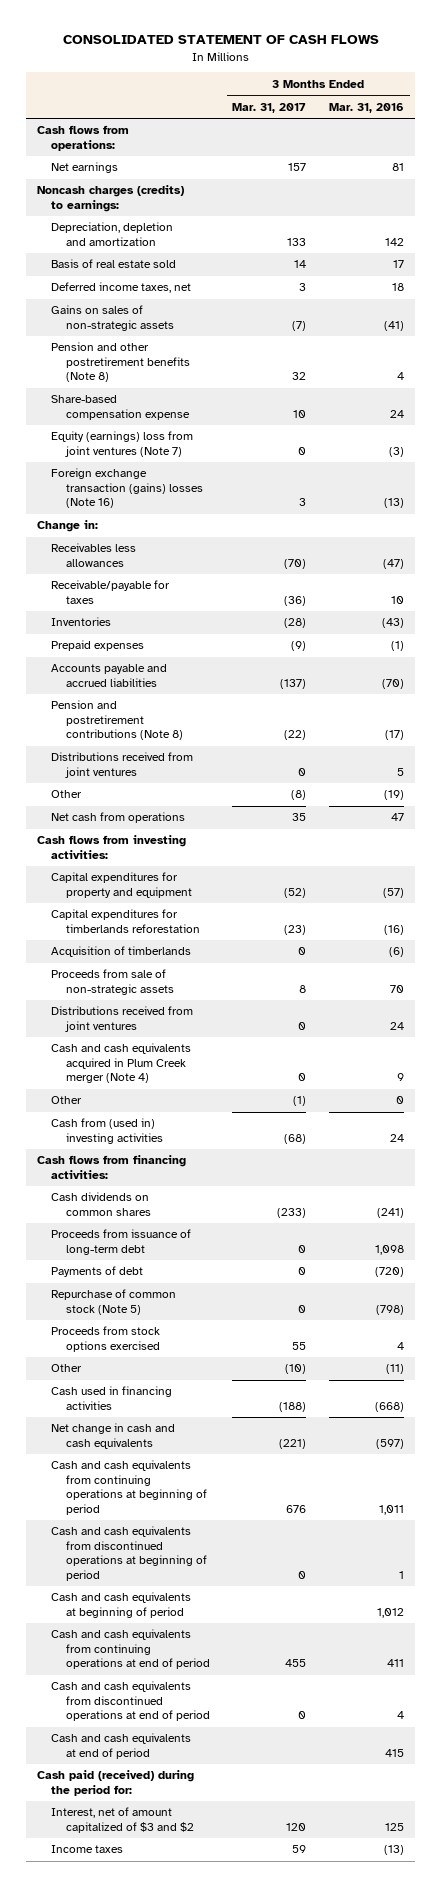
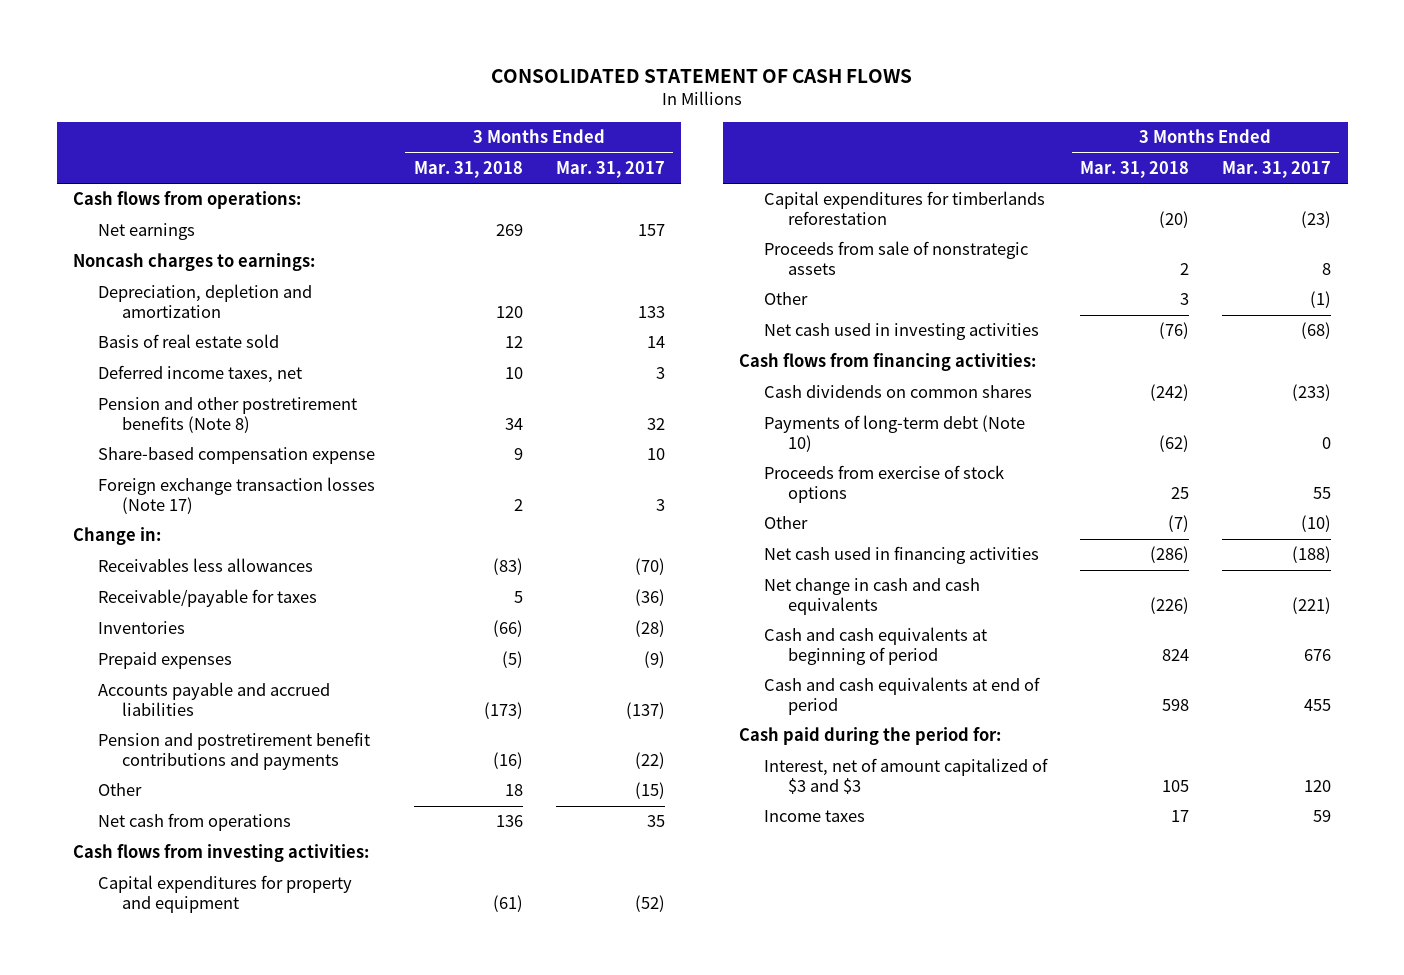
[328,102,404,113] Mar. 31, 2016 -> none
none -> [413,160,523,178] Mar. 31, 2018
[37,185,185,212] Noncash charges (credits) to earnings: -> [73,253,316,272] Noncash charges to earnings:
[51,305,174,331] Gains on sales of non-strategic assets -> none
[51,431,194,457] Equity (earnings) loss from joint ventures (Note 7) -> none
[51,468,203,509] Foreign exchange transaction (gains) losses (Note 16) -> [97,477,375,514] Foreign exchange transaction losses (Note 17)
[51,752,194,778] Distributions received from joint ventures -> none
[51,700,183,741] Pension and postretirement contributions (Note 8) -> [97,732,370,770] Pension and postretirement benefit contributions and payments
[291,790,307,801] (8) -> [634,782,665,800] (15)
[51,946,192,958] Acquisition of timberlands -> none
[51,1006,194,1032] Distributions received from joint ventures -> none
[51,1043,192,1084] Cash and cash equivalents acquired in Plum Creek merger (Note 4) -> none
[51,969,174,995] Proceeds from sale of non-strategic assets -> [763,241,1028,275] Proceeds from sale of nonstrategic assets
[51,1118,163,1144] Cash from (used in) investing activities -> [763,323,1039,341] Net cash used in investing activities
[51,1229,192,1255] Proceeds from issuance of long-term debt -> none
[51,1289,177,1315] Repurchase of common stock (Note 5) -> none
[51,1266,144,1278] Payments of debt -> [763,415,1025,452] Payments of long-term debt (Note 10)
[51,1326,161,1352] Proceeds from stock options exercised -> [763,465,1004,503] Proceeds from exercise of stock options
[51,1386,173,1410] Cash used in financing activities -> [763,546,1039,565] Net cash used in financing activities
[51,1526,207,1581] Cash and cash equivalents from discontinued operations at beginning of period -> none
[51,1592,192,1618] Cash and cash equivalents at beginning of period -> none
[51,1681,210,1722] Cash and cash equivalents from discontinued operations at end of period -> none
[51,1733,192,1759] Cash and cash equivalents at end of period -> none
[51,1460,207,1515] Cash and cash equivalents from continuing operations at beginning of period -> [763,627,987,665] Cash and cash equivalents at beginning of period
[51,1629,210,1670] Cash and cash equivalents from continuing operations at end of period -> [763,677,1040,715] Cash and cash equivalents at end of period
[37,1770,195,1796] Cash paid (received) during the period for: -> [739,727,1002,746] Cash paid during the period for:
[51,1807,194,1833] Interest, net of amount capitalized of $3 and $2 -> [763,758,1048,794] Interest, net of amount capitalized of $3 and $3

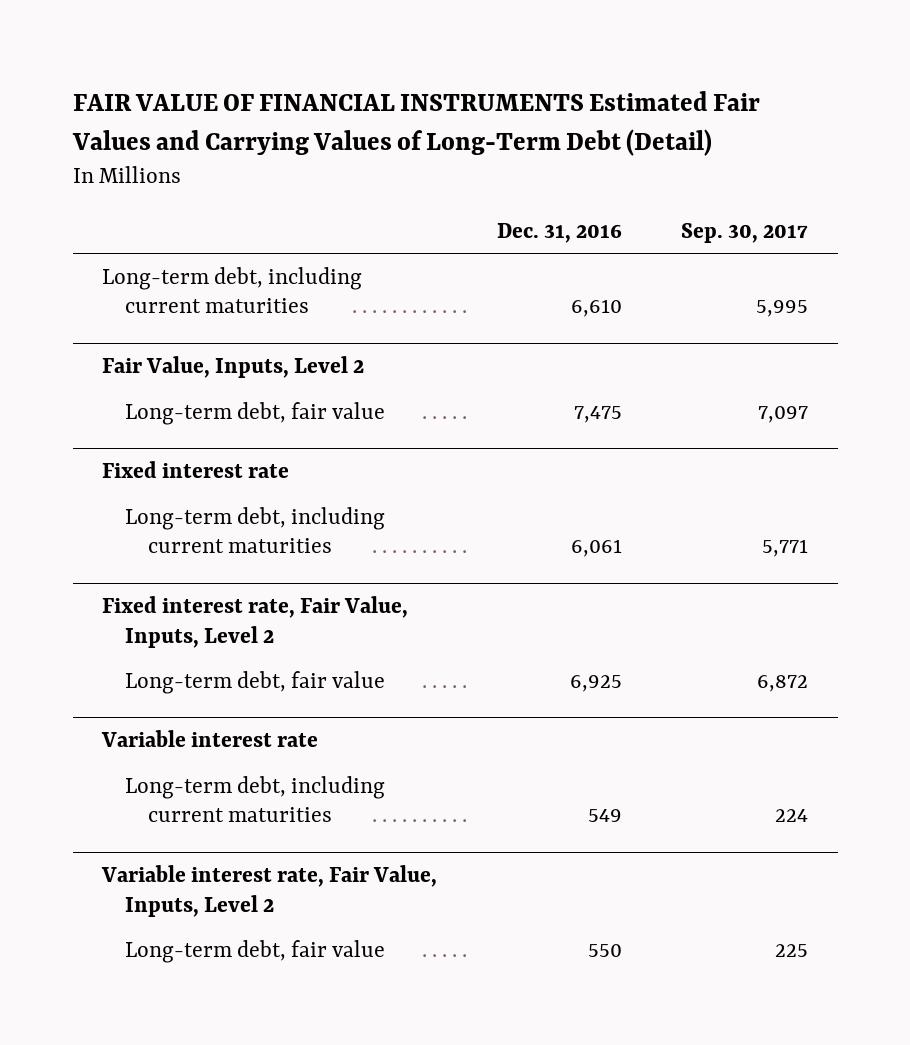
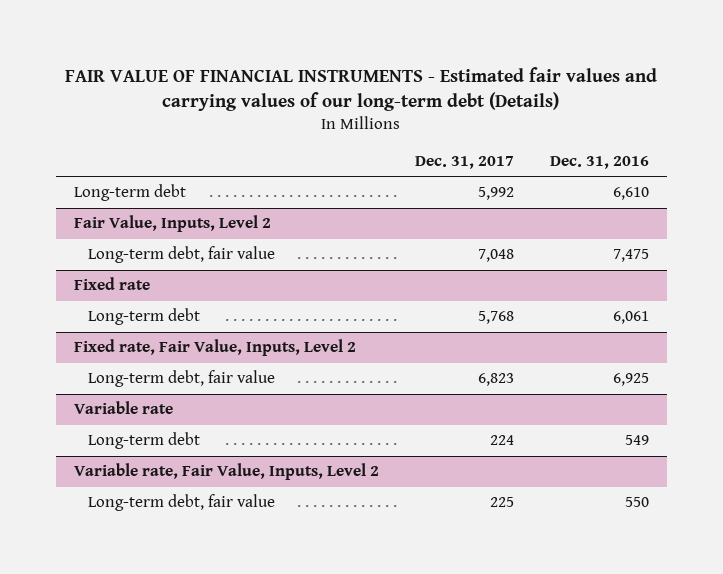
[71,91,760,156] FAIR VALUE OF FINANCIAL INSTRUMENTS Estimated Fair Values and Carrying Values of Long-Term Debt (Detail) -> [65,66,658,112] FAIR VALUE OF FINANCIAL INSTRUMENTS - Estimated fair values and carrying values of our long-term debt (Details)
[681,222,809,243] Sep. 30, 2017 -> none
none -> [414,156,514,170] Dec. 31, 2017
[102,266,363,314] Long-term debt, including current maturities -> [74,184,187,202] Long-term debt
[102,461,290,479] Fixed interest rate -> [74,277,151,291] Fixed rate
[125,506,386,554] Long-term debt, including current maturities -> [87,308,200,326] Long-term debt
[102,596,409,648] Fixed interest rate, Fair Value, Inputs, Level 2 -> [74,339,357,357] Fixed rate, Fair Value, Inputs, Level 2
[101,730,319,748] Variable interest rate -> [74,401,174,415] Variable rate
[125,775,386,823] Long-term debt, including current maturities -> [87,432,200,450] Long-term debt
[101,865,438,917] Variable interest rate, Fair Value, Inputs, Level 2 -> [74,463,380,481] Variable rate, Fair Value, Inputs, Level 2

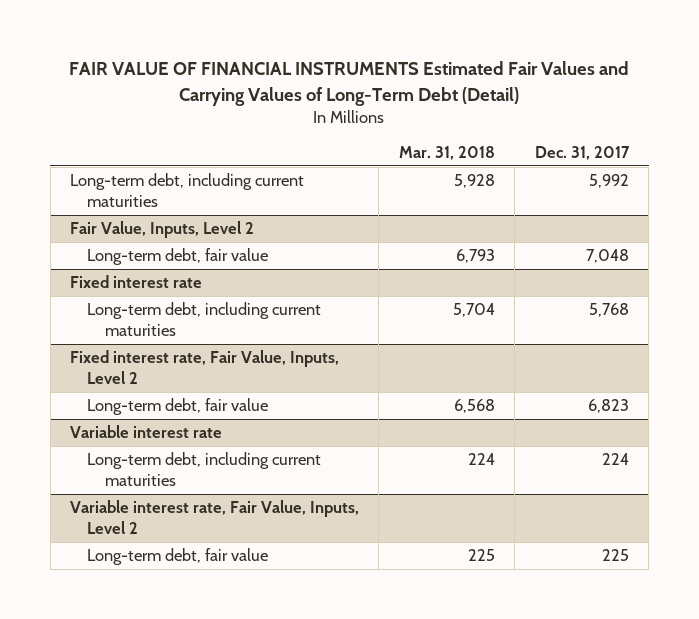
[65,66,658,112] FAIR VALUE OF FINANCIAL INSTRUMENTS - Estimated fair values and carrying values of our long-term debt (Details) -> [69,61,630,106] FAIR VALUE OF FINANCIAL INSTRUMENTS Estimated Fair Values and Carrying Values of Long-Term Debt (Detail)
[549,156,649,170] Dec. 31, 2016 -> none
none -> [398,145,495,160] Mar. 31, 2018
[74,184,187,202] Long-term debt -> [70,173,305,208] Long-term debt, including current maturities
[74,277,151,291] Fixed rate -> [70,275,203,289] Fixed interest rate
[87,308,200,326] Long-term debt -> [87,302,322,337] Long-term debt, including current maturities
[74,339,357,357] Fixed rate, Fair Value, Inputs, Level 2 -> [70,350,340,385] Fixed interest rate, Fair Value, Inputs, Level 2
[74,401,174,415] Variable rate -> [70,425,223,439] Variable interest rate
[87,432,200,450] Long-term debt -> [87,452,322,487] Long-term debt, including current maturities
[74,463,380,481] Variable rate, Fair Value, Inputs, Level 2 -> [70,500,360,535] Variable interest rate, Fair Value, Inputs, Level 2

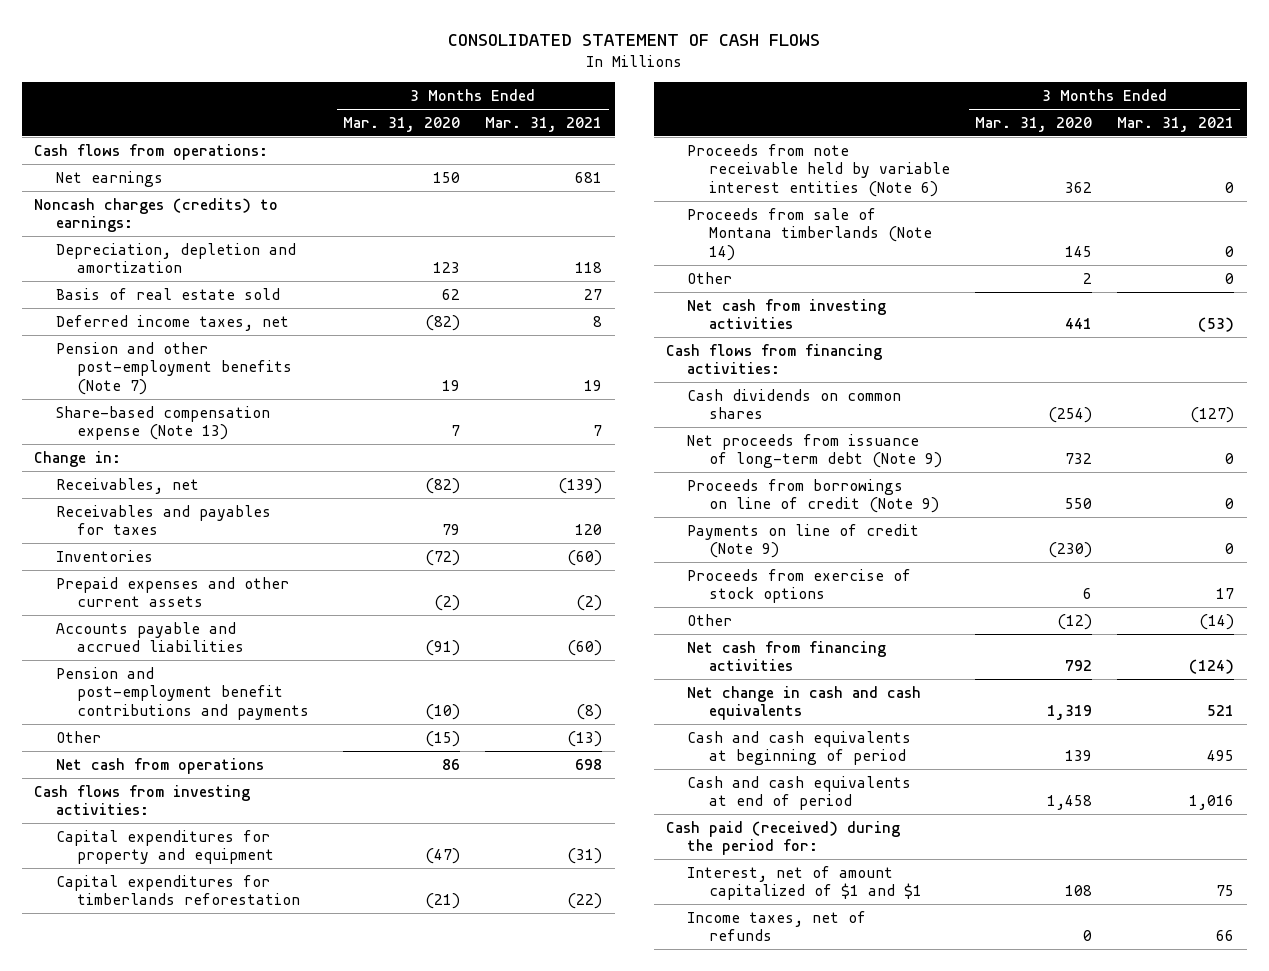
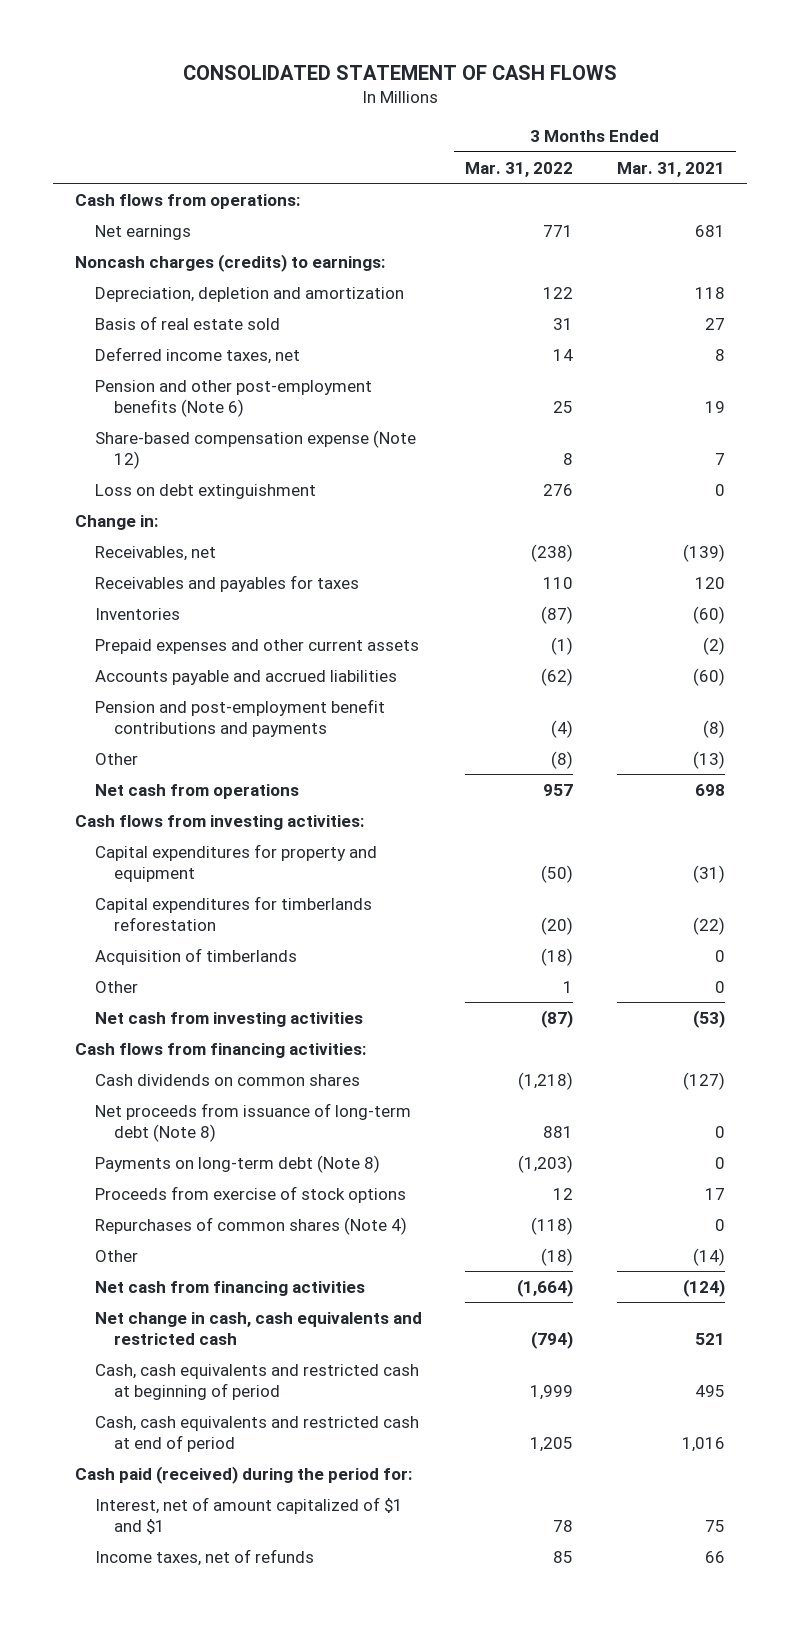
[343,116,461,132] Mar. 31, 2020 -> none
none -> [465,161,574,177] Mar. 31, 2022
[55,341,293,395] Pension and other post-employment benefits (Note 7) -> [94,379,372,417] Pension and other post-employment benefits (Note 6)
[55,405,270,441] Share-based compensation expense (Note 13) -> [94,429,416,469] Share-based compensation expense (Note 12)
none -> [94,483,316,499] Loss on debt extinguishment
[687,143,950,197] Proceeds from note receivable held by variable interest entities (Note 6) -> none
[687,207,932,261] Proceeds from sale of Montana timberlands (Note 14) -> none
none -> [94,947,297,965] Acquisition of timberlands
[687,478,939,514] Proceeds from borrowings on line of credit (Note 9) -> none
[687,523,920,559] Payments on line of credit (Note 9) -> none
[687,433,942,469] Net proceeds from issuance of long-term debt (Note 9) -> [94,1102,411,1142] Net proceeds from issuance of long-term debt (Note 8)
none -> [94,1154,380,1173] Payments on long-term debt (Note 8)
none -> [94,1216,407,1235] Repurchases of common shares (Note 4)
[687,685,922,721] Net change in cash and cash equivalents -> [94,1311,422,1345] Net change in cash, cash equivalents and restricted cash
[687,730,912,766] Cash and cash equivalents at beginning of period -> [94,1363,419,1400] Cash, cash equivalents and restricted cash at beginning of period
[687,775,912,811] Cash and cash equivalents at end of period -> [94,1415,419,1452] Cash, cash equivalents and restricted cash at end of period

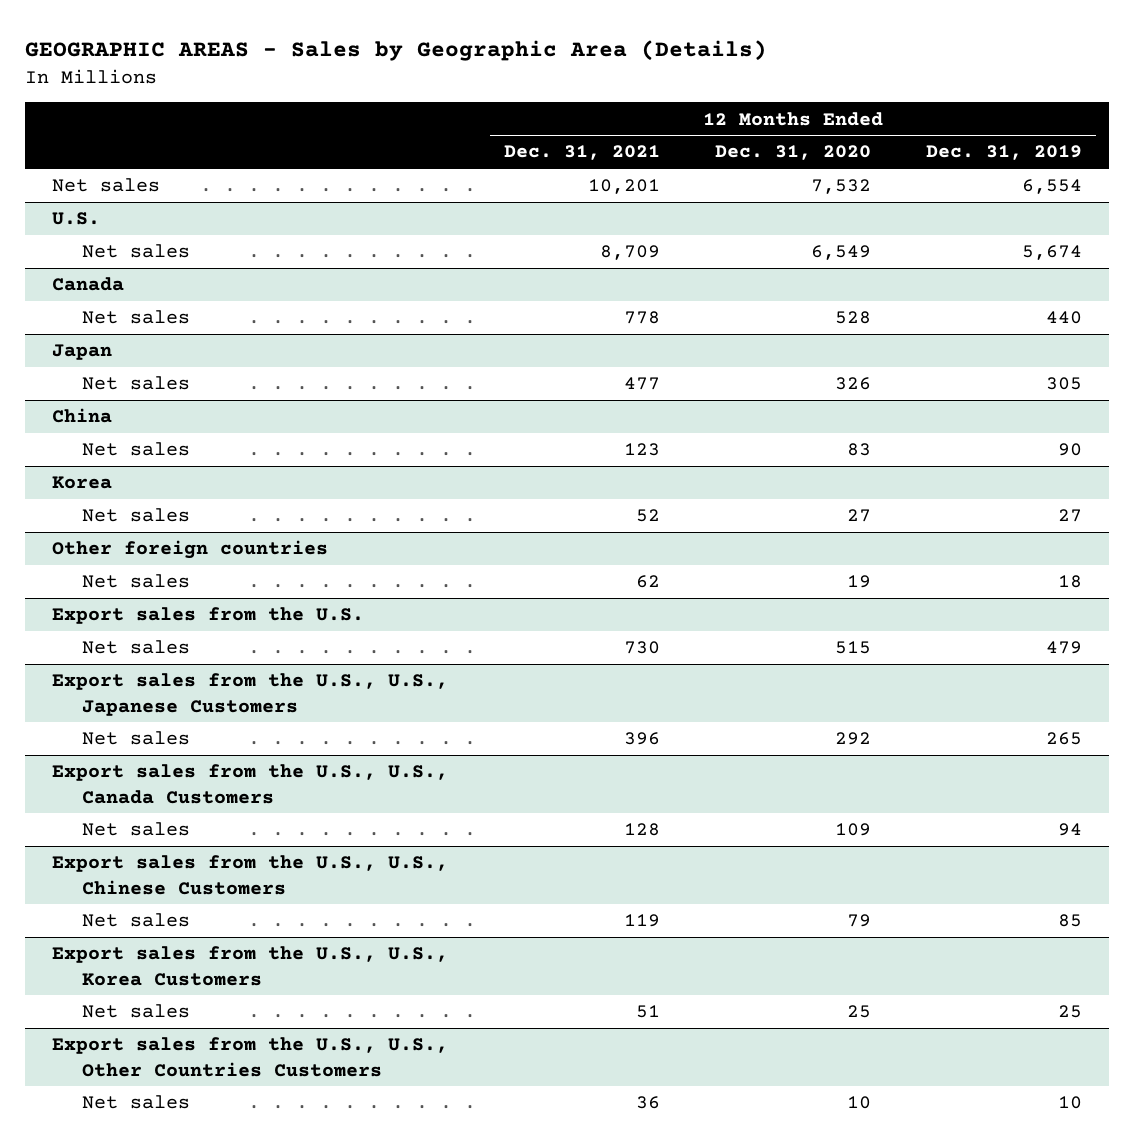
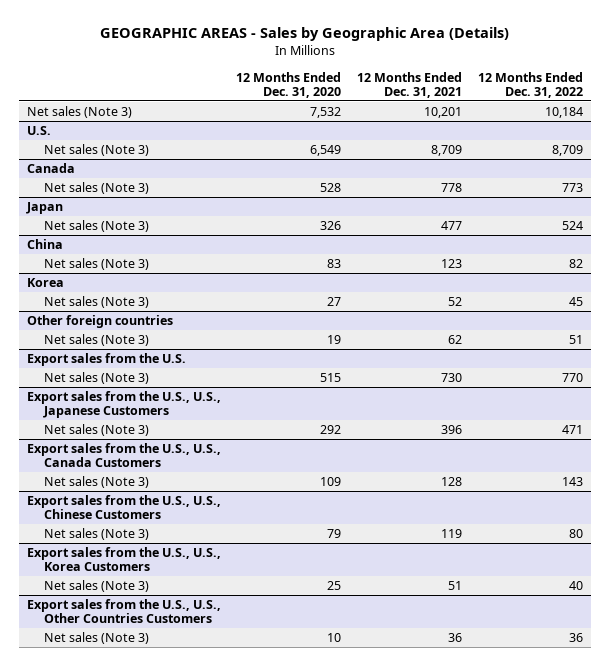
[925,145,1082,161] Dec. 31, 2019 -> none
none -> [477,71,583,98] 12 Months Ended Dec. 31, 2022
[52,178,161,193] Net sales -> [26,106,132,119] Net sales (Note 3)
[81,244,190,259] Net sales -> [43,144,149,157] Net sales (Note 3)
[81,310,190,325] Net sales -> [43,182,149,195] Net sales (Note 3)
[81,376,190,391] Net sales -> [43,220,149,233] Net sales (Note 3)
[81,442,190,457] Net sales -> [43,258,149,271] Net sales (Note 3)
[81,508,190,523] Net sales -> [43,296,149,309] Net sales (Note 3)
[81,574,190,589] Net sales -> [43,334,149,347] Net sales (Note 3)
[81,640,190,655] Net sales -> [43,372,149,385] Net sales (Note 3)
[81,731,190,746] Net sales -> [43,424,149,437] Net sales (Note 3)
[81,822,190,837] Net sales -> [43,476,149,489] Net sales (Note 3)
[81,913,190,928] Net sales -> [43,528,149,541] Net sales (Note 3)
[81,1004,190,1019] Net sales -> [43,580,149,593] Net sales (Note 3)
[81,1095,190,1110] Net sales -> [43,632,149,645] Net sales (Note 3)

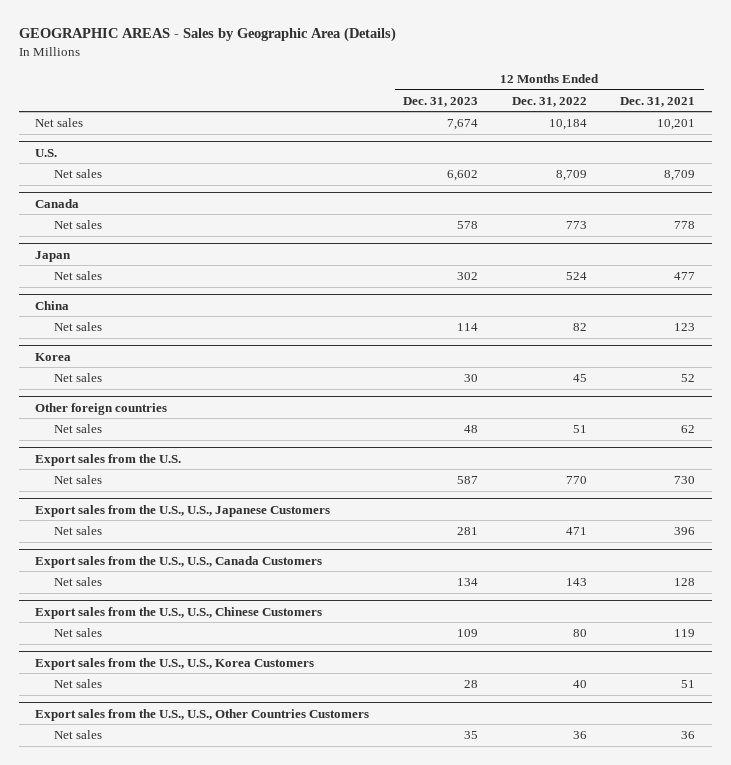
[236,71,342,98] 12 Months Ended Dec. 31, 2020 -> none
none -> [402,96,478,107] Dec. 31, 2023
[26,106,132,119] Net sales (Note 3) -> [35,117,84,127] Net sales
[43,144,149,157] Net sales (Note 3) -> [54,168,103,178] Net sales
[43,182,149,195] Net sales (Note 3) -> [54,219,103,229] Net sales
[43,220,149,233] Net sales (Note 3) -> [54,270,103,280] Net sales
[43,258,149,271] Net sales (Note 3) -> [54,321,103,331] Net sales
[43,296,149,309] Net sales (Note 3) -> [54,372,103,382] Net sales
[43,334,149,347] Net sales (Note 3) -> [54,423,103,433] Net sales
[43,372,149,385] Net sales (Note 3) -> [54,474,103,484] Net sales
[43,424,149,437] Net sales (Note 3) -> [54,525,103,535] Net sales
[43,476,149,489] Net sales (Note 3) -> [54,576,103,586] Net sales
[43,528,149,541] Net sales (Note 3) -> [54,627,103,637] Net sales
[43,580,149,593] Net sales (Note 3) -> [54,678,103,688] Net sales
[43,632,149,645] Net sales (Note 3) -> [54,729,103,739] Net sales

